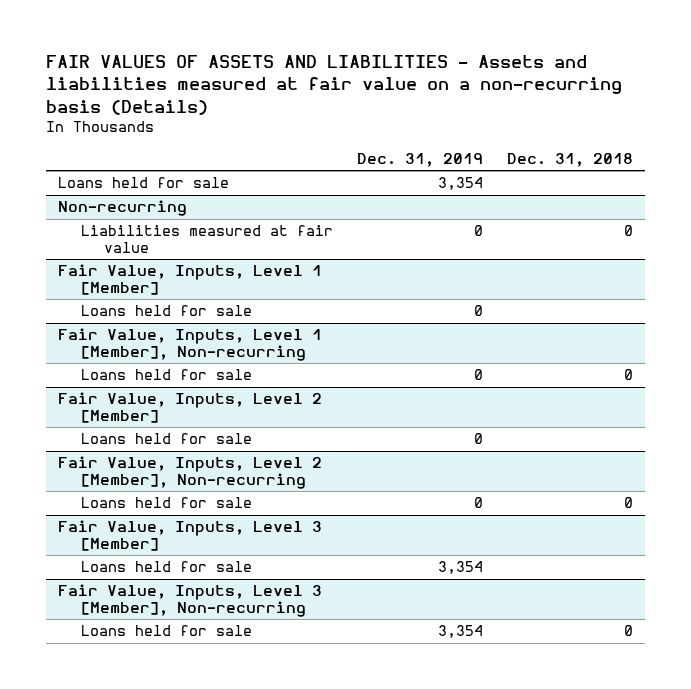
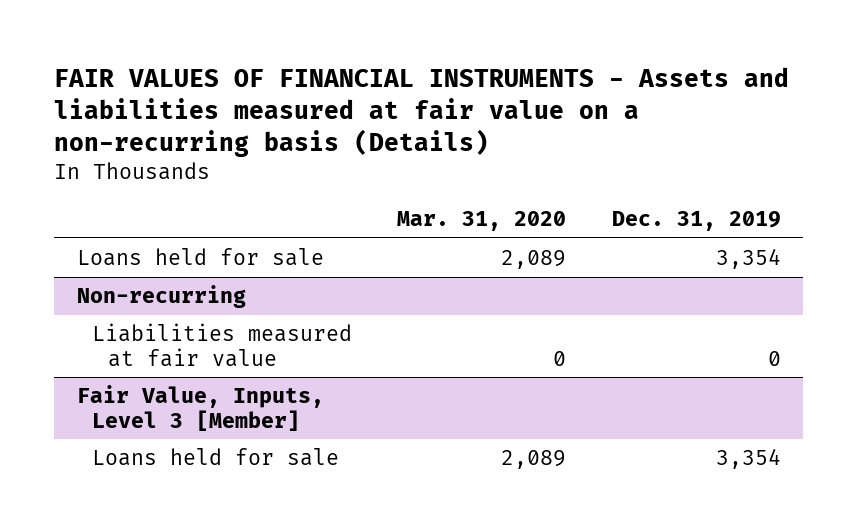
[45,54,622,115] FAIR VALUES OF ASSETS AND LIABILITIES - Assets and liabilities measured at fair value on a non-recurring basis (Details) -> [54,66,790,158] FAIR VALUES OF FINANCIAL INSTRUMENTS - Assets and liabilities measured at fair value on a non-recurring basis (Details)
[506,152,633,167] Dec. 31, 2018 -> none
none -> [397,211,567,232] Mar. 31, 2020
[57,264,322,295] Fair Value, Inputs, Level 1 [Member] -> none
[80,305,252,317] Loans held for sale -> none
[57,328,322,361] Fair Value, Inputs, Level 1 [Member], Non-recurring -> none
[80,369,252,381] Loans held for sale -> none
[57,392,322,423] Fair Value, Inputs, Level 2 [Member] -> none
[80,433,252,445] Loans held for sale -> none
[57,456,322,489] Fair Value, Inputs, Level 2 [Member], Non-recurring -> none
[80,497,252,509] Loans held for sale -> none
[57,584,322,617] Fair Value, Inputs, Level 3 [Member], Non-recurring -> none
[80,625,252,637] Loans held for sale -> none

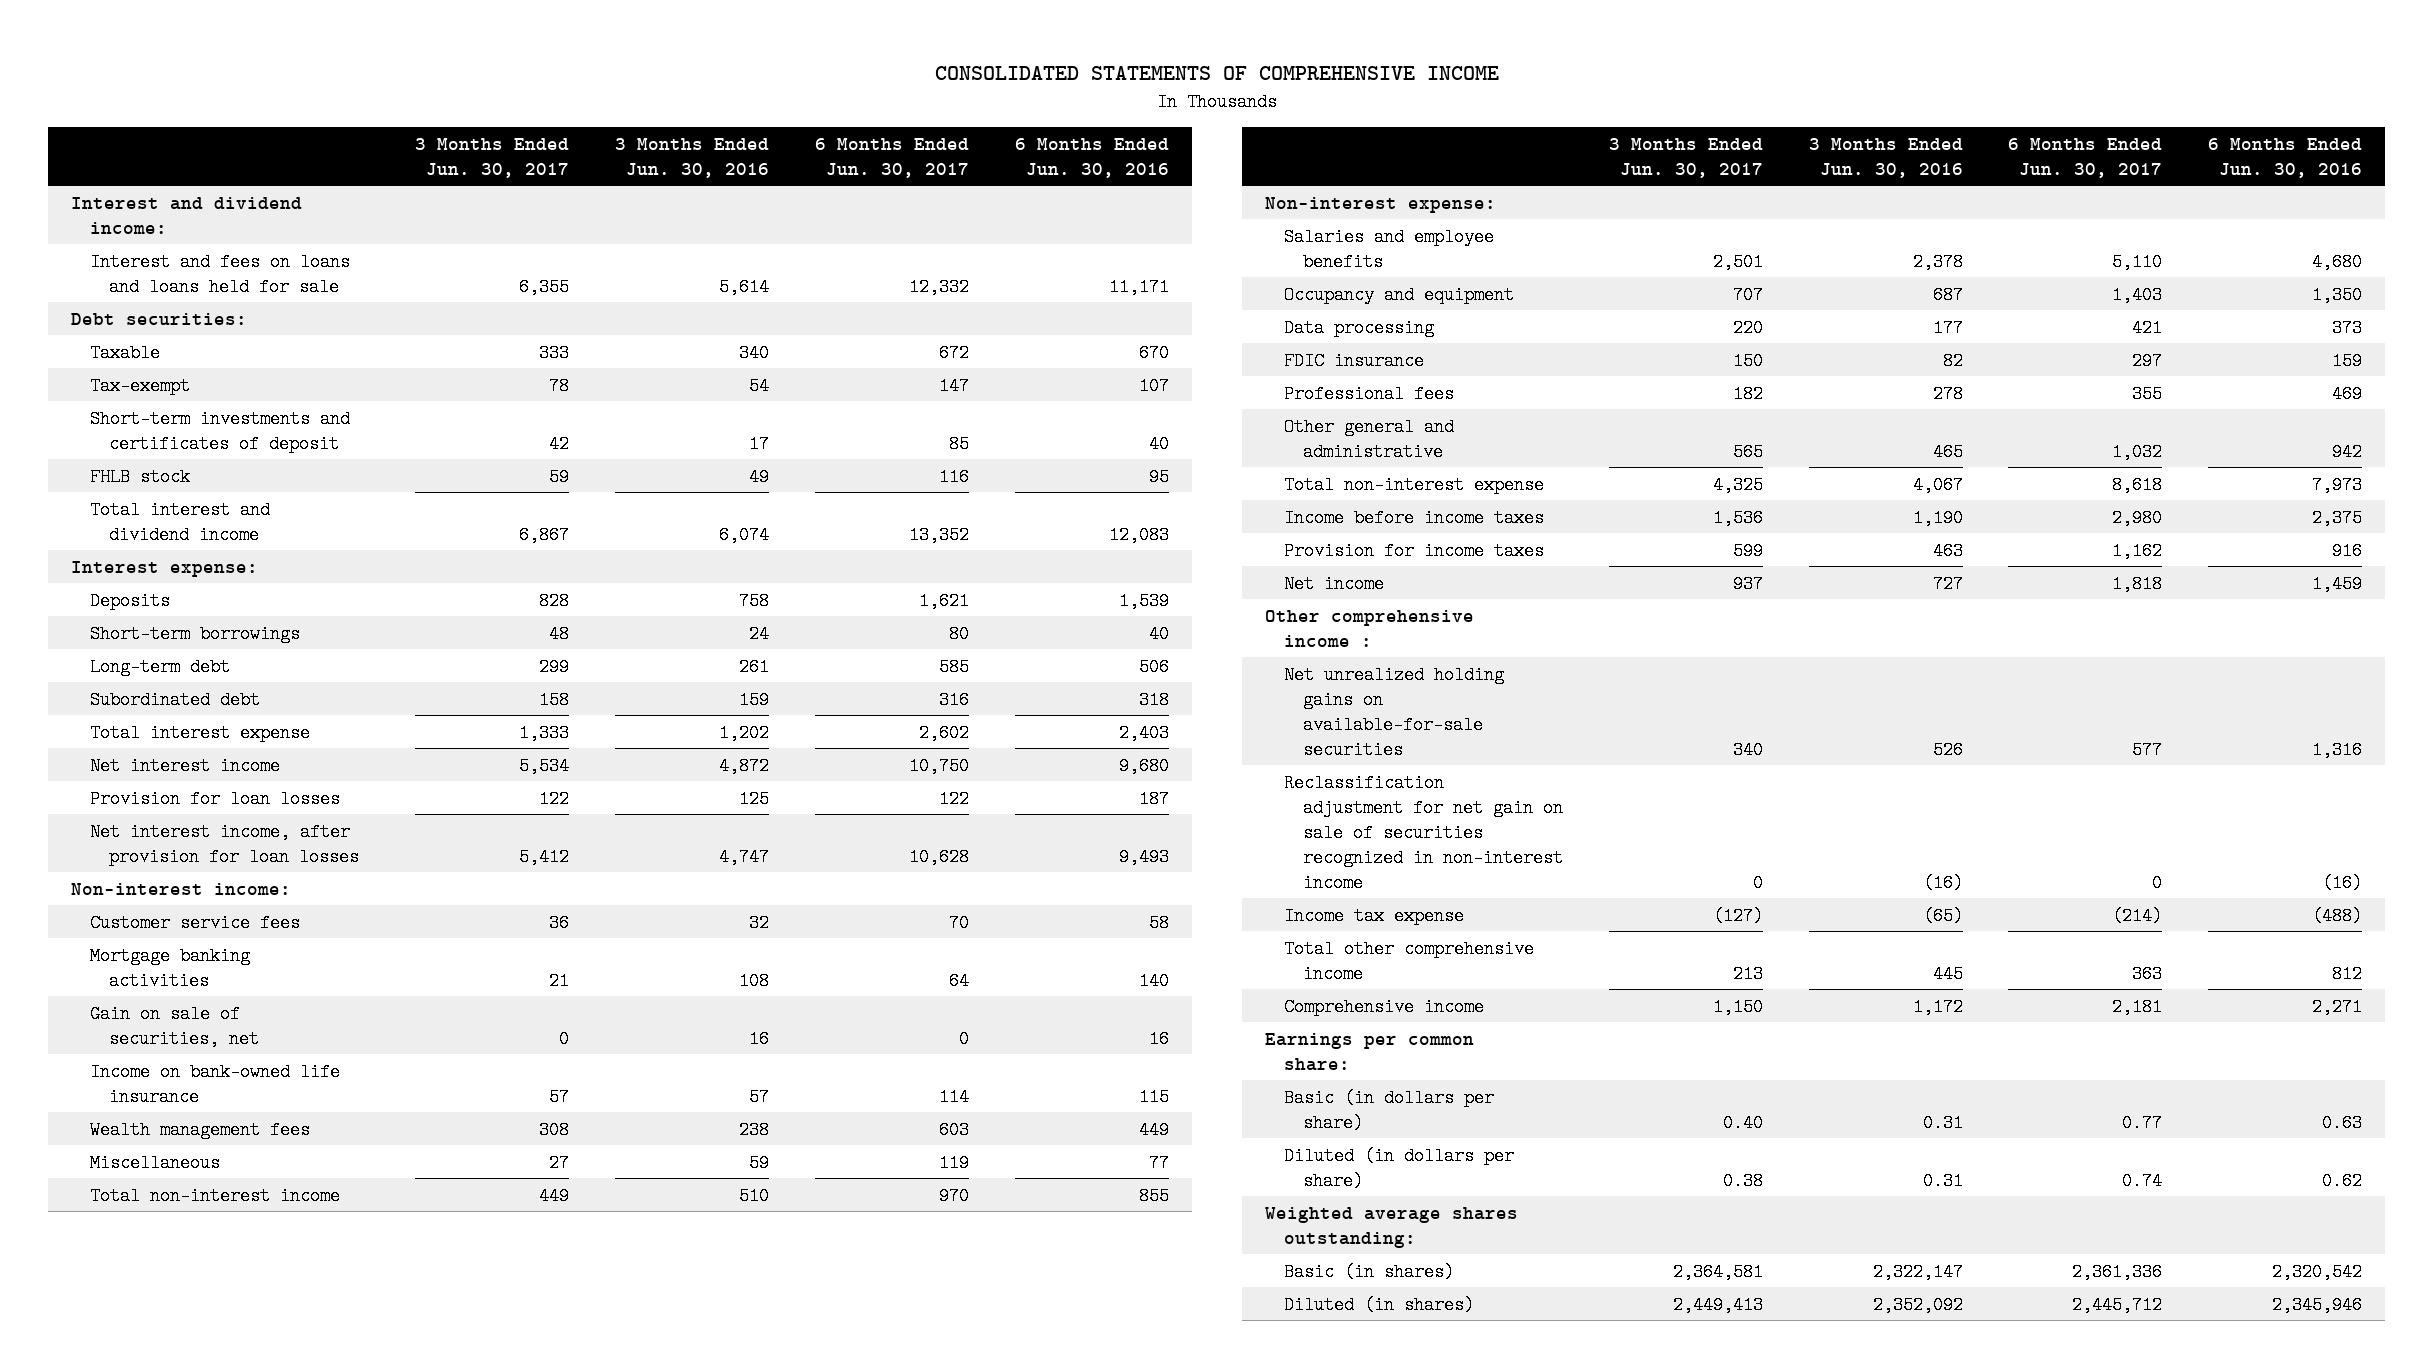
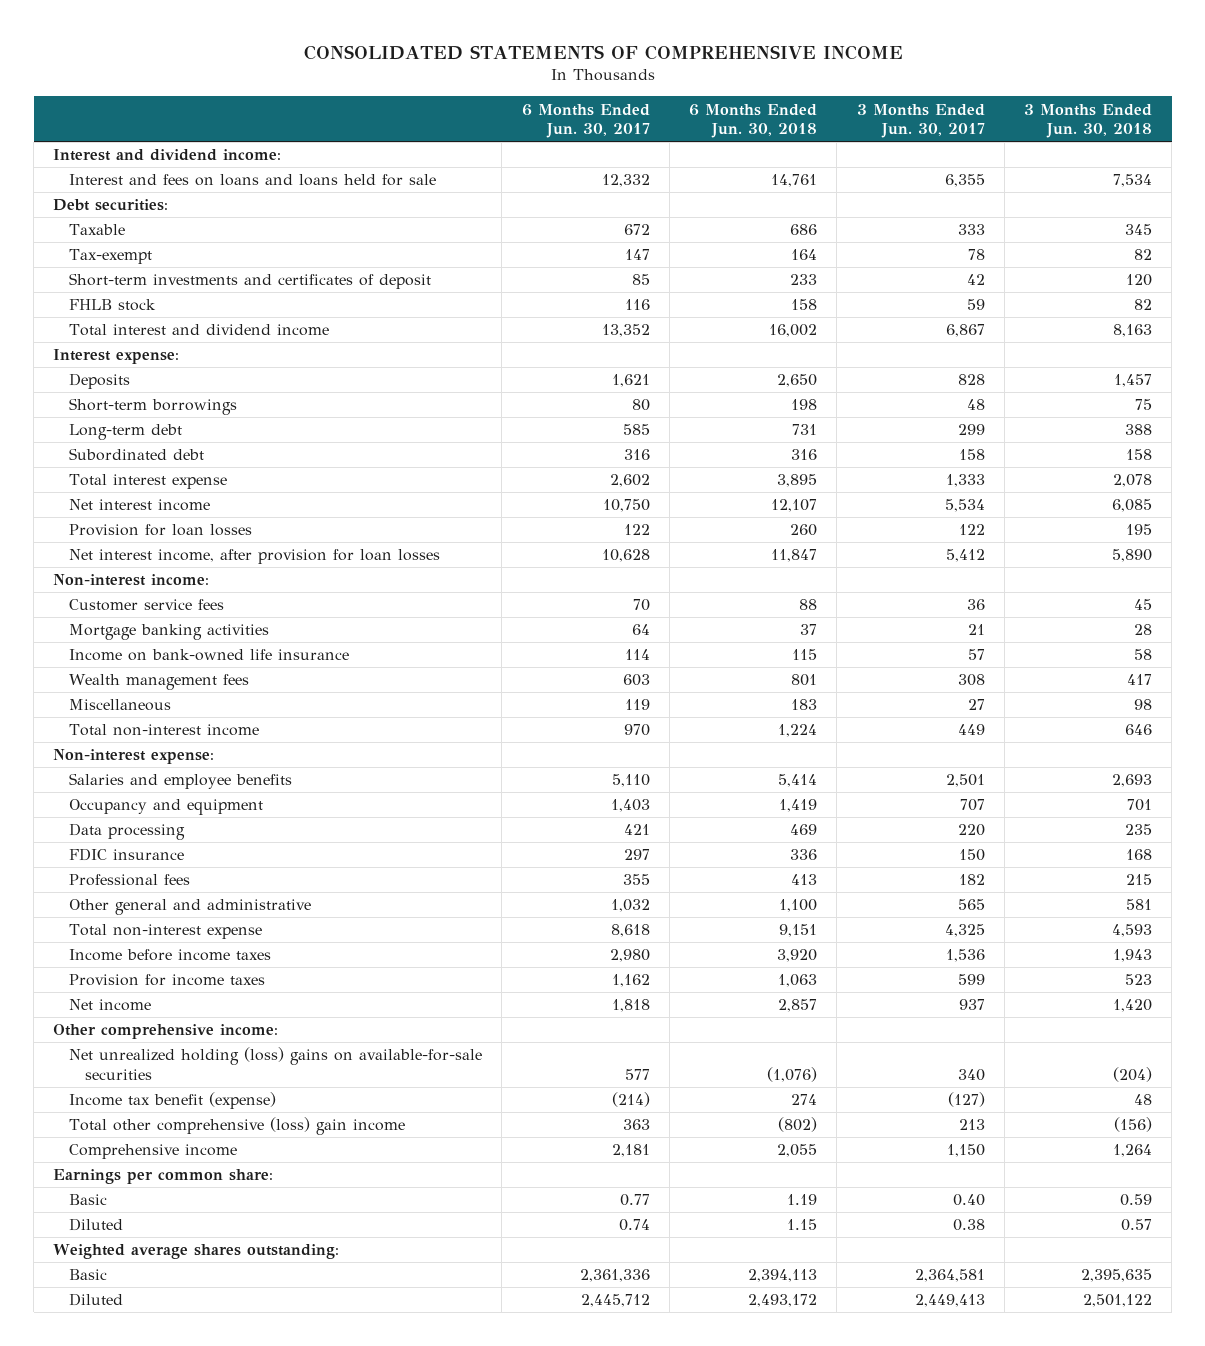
[614,137,769,178] 3 Months Ended Jun. 30, 2016 -> none
[1014,137,1169,178] 6 Months Ended Jun. 30, 2016 -> none
none -> [689,103,818,139] 6 Months Ended Jun. 30, 2018
none -> [1023,103,1152,139] 3 Months Ended Jun. 30, 2018
[90,1004,260,1048] Gain on sale of securities, net -> none
[1283,773,1563,892] Reclassification adjustment for net gain on sale of securities recognized in non-interest income -> none
[1264,609,1474,647] Other comprehensive income : -> [53,1024,279,1040] Other comprehensive income:
[1283,665,1504,759] Net unrealized holding gains on available-for-sale securities -> [69,1047,483,1080] Net unrealized holding (loss) gains on available-for-sale securities
[1283,906,1464,925] Income tax expense -> [69,1092,277,1110] Income tax benefit (expense)
[1283,939,1534,983] Total other comprehensive income -> [69,1117,406,1136] Total other comprehensive (loss) gain income
[1283,1088,1494,1132] Basic (in dollars per share) -> [69,1194,108,1206] Basic
[1283,1146,1514,1190] Diluted (in dollars per share) -> [69,1218,124,1232] Diluted
[1283,1262,1454,1281] Basic (in shares) -> [69,1269,108,1281] Basic
[1283,1295,1474,1314] Diluted (in shares) -> [69,1293,124,1307] Diluted

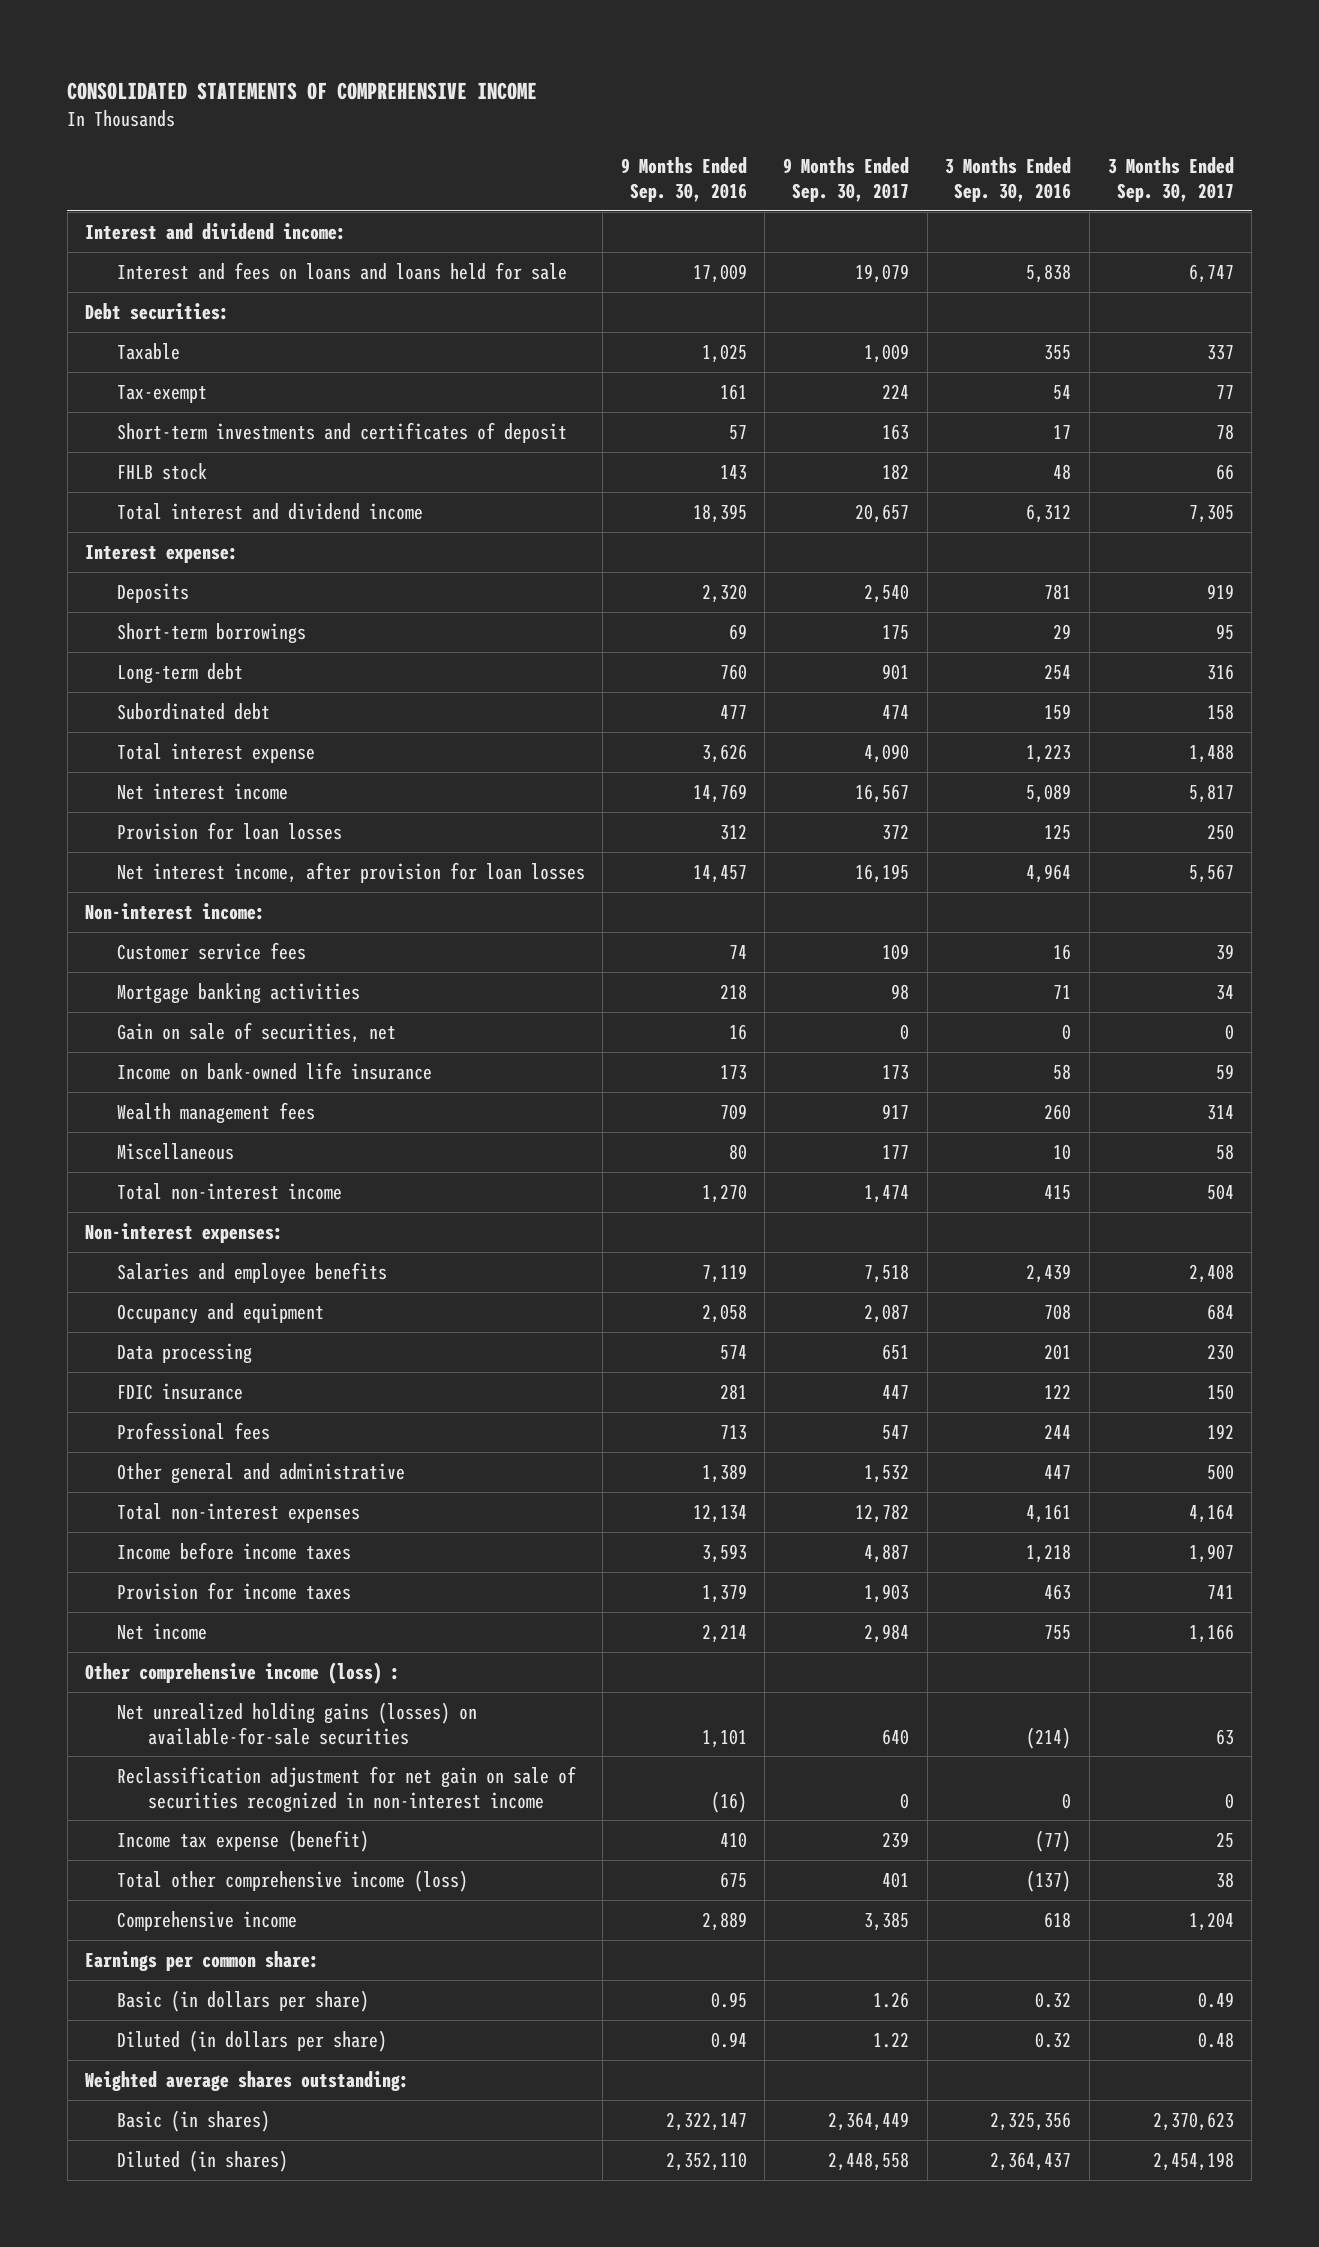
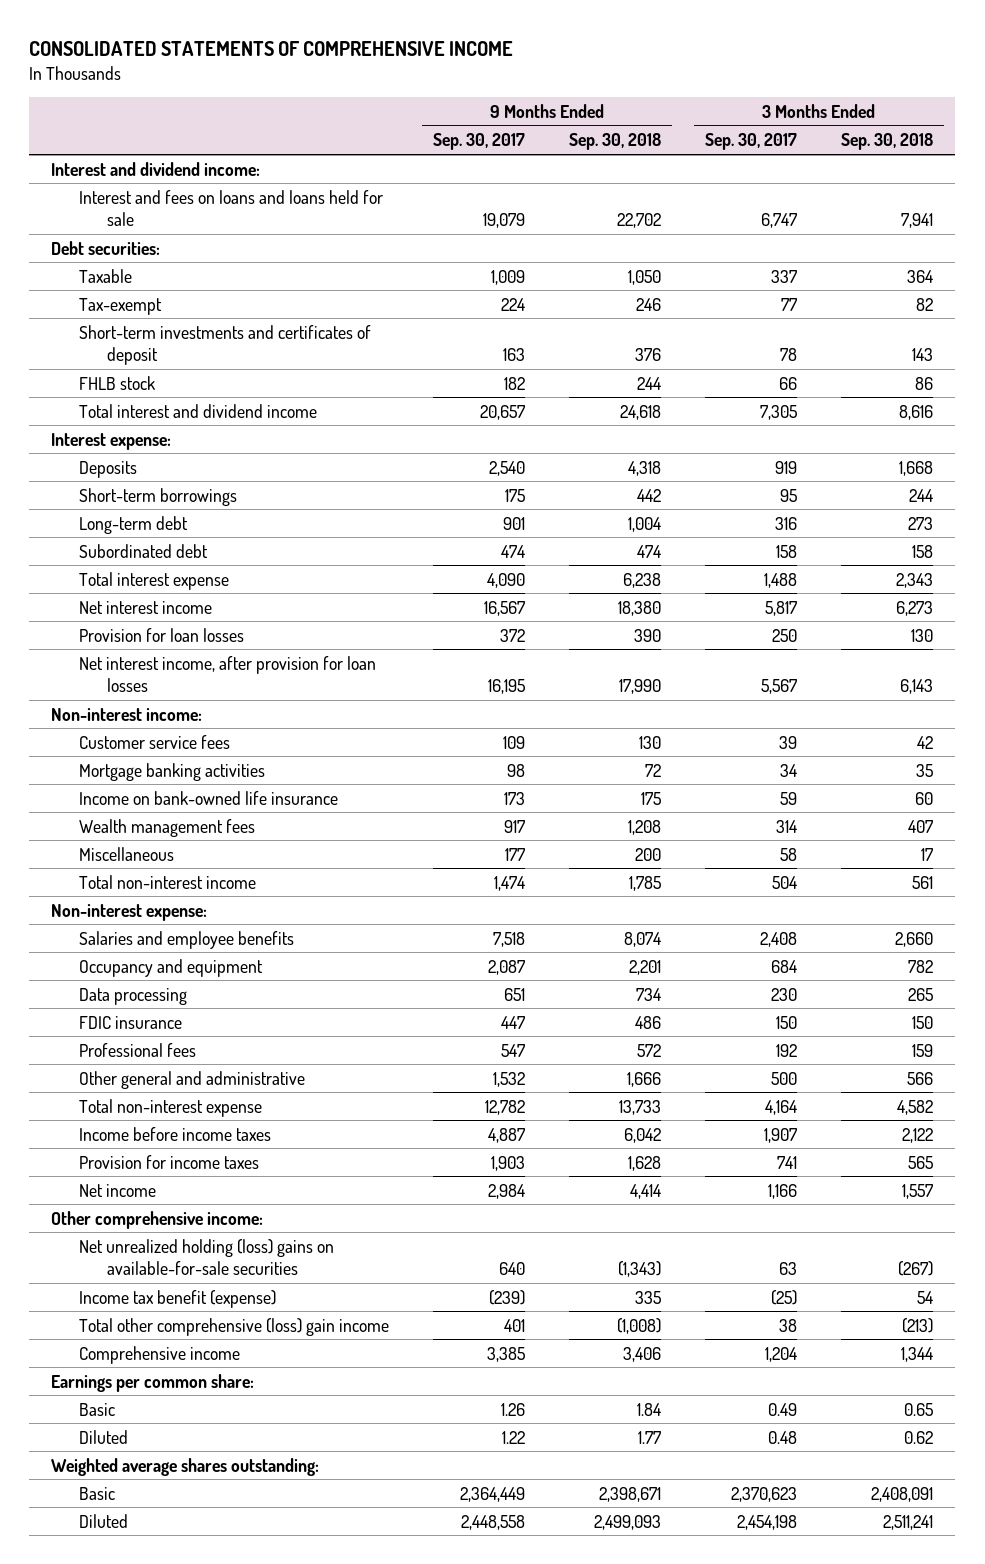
[620,157,747,202] 9 Months Ended Sep. 30, 2016 -> none
[945,157,1072,202] 3 Months Ended Sep. 30, 2016 -> none
none -> [569,133,662,151] Sep. 30, 2018
none -> [841,133,934,151] Sep. 30, 2018
[116,1021,396,1043] Gain on sale of securities, net -> none
[85,1222,284,1243] Non-interest expenses: -> [51,903,208,921] Non-interest expense:
[116,1502,360,1523] Total non-interest expenses -> [79,1098,263,1117] Total non-interest expense
[116,1765,576,1813] Reclassification adjustment for net gain on sale of securities recognized in non-interest income -> none
[85,1661,401,1684] Other comprehensive income (loss) : -> [51,1210,264,1229] Other comprehensive income:
[116,1701,477,1745] Net unrealized holding gains (losses) on available-for-sale securities -> [79,1238,335,1276] Net unrealized holding (loss) gains on available-for-sale securities
[116,1829,369,1852] Income tax expense (benefit) -> [79,1289,277,1308] Income tax benefit (expense)
[882,1831,910,1848] 239 -> [489,1289,526,1305] (239)
[1215,1831,1234,1848] 25 -> [771,1289,798,1305] (25)
[116,1869,468,1892] Total other comprehensive income (loss) -> [79,1317,390,1336] Total other comprehensive (loss) gain income
[116,1989,369,2012] Basic (in dollars per share) -> [79,1402,116,1416] Basic
[116,2029,387,2052] Diluted (in dollars per share) -> [79,1429,129,1444] Diluted
[116,2109,270,2132] Basic (in shares) -> [79,1486,116,1500] Basic
[116,2149,288,2172] Diluted (in shares) -> [79,1513,129,1528] Diluted

